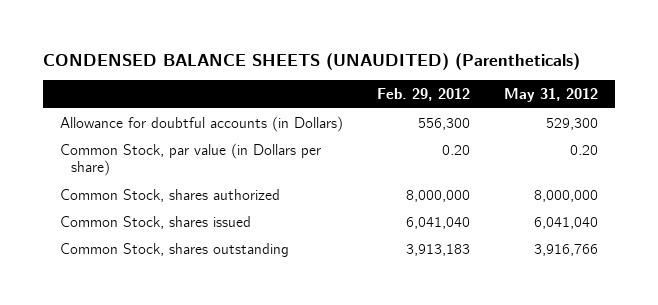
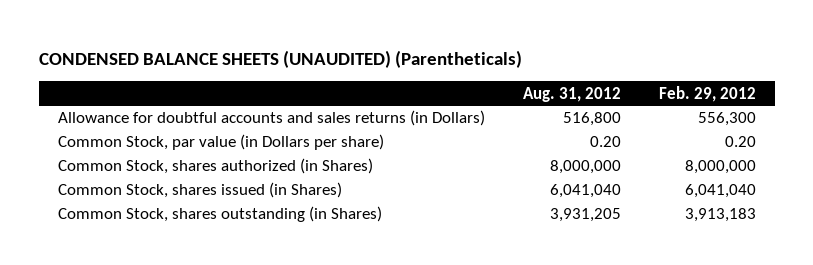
[503,88,598,103] May 31, 2012 -> none
none -> [522,86,621,102] Aug. 31, 2012
[60,115,344,132] Allowance for doubtful accounts (in Dollars) -> [57,110,485,127] Allowance for doubtful accounts and sales returns (in Dollars)
[60,188,281,202] Common Stock, shares authorized -> [57,158,373,175] Common Stock, shares authorized (in Shares)
[60,215,252,229] Common Stock, shares issued -> [57,182,342,199] Common Stock, shares issued (in Shares)
[60,242,290,257] Common Stock, shares outstanding -> [57,206,382,223] Common Stock, shares outstanding (in Shares)

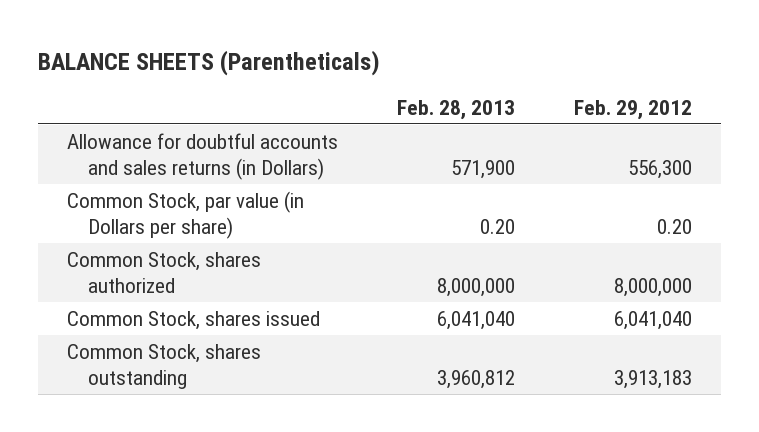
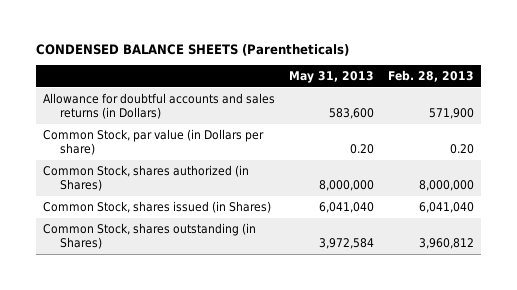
[37,50,380,77] BALANCE SHEETS (Parentheticals) -> [36,43,350,56] CONDENSED BALANCE SHEETS (Parentheticals)
[574,99,693,120] Feb. 29, 2012 -> none
none -> [288,70,374,83] May 31, 2013
[67,251,262,293] Common Stock, shares authorized -> [43,164,250,192] Common Stock, shares authorized (in Shares)
[67,310,321,330] Common Stock, shares issued -> [43,200,272,213] Common Stock, shares issued (in Shares)
[67,343,262,389] Common Stock, shares outstanding -> [43,222,257,250] Common Stock, shares outstanding (in Shares)

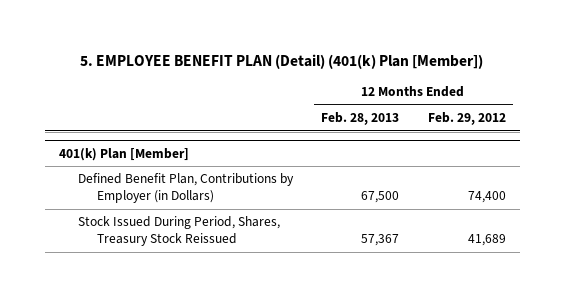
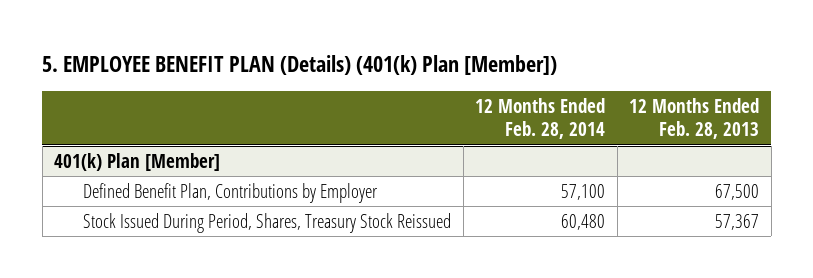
[80,53,484,69] 5. EMPLOYEE BENEFIT PLAN (Detail) (401(k) Plan [Member]) -> [42,54,558,75] 5. EMPLOYEE BENEFIT PLAN (Details) (401(k) Plan [Member])
[427,112,506,126] Feb. 29, 2012 -> none
none -> [475,97,606,140] 12 Months Ended Feb. 28, 2014
[77,173,294,204] Defined Benefit Plan, Contributions by Employer (in Dollars) -> [82,182,378,203] Defined Benefit Plan, Contributions by Employer

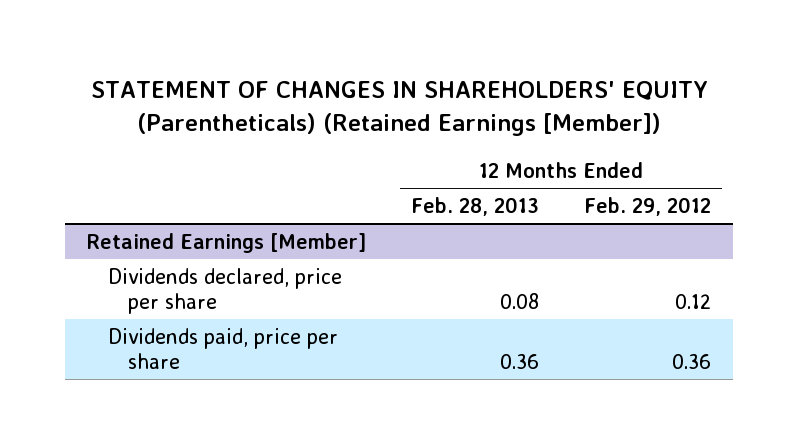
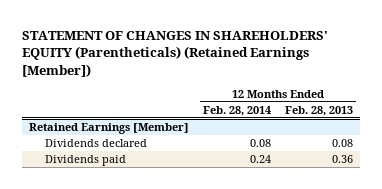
[583,197,711,217] Feb. 29, 2012 -> none
none -> [203,105,272,116] Feb. 28, 2014
[107,267,342,314] Dividends declared, price per share -> [44,139,147,148] Dividends declared
[107,327,338,369] Dividends paid, price per share -> [44,155,126,167] Dividends paid

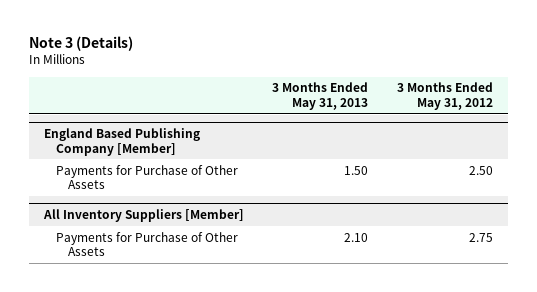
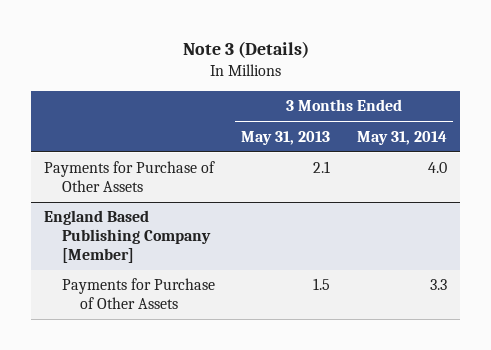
[397,82,494,110] 3 Months Ended May 31, 2012 -> none
none -> [356,130,447,145] May 31, 2014
none -> [44,161,216,193] Payments for Purchase of Other Assets
[42,208,244,222] All Inventory Suppliers [Member] -> none
[55,231,238,257] Payments for Purchase of Other Assets -> none
[344,165,369,175] 1.50 -> [313,278,331,291] 1.5

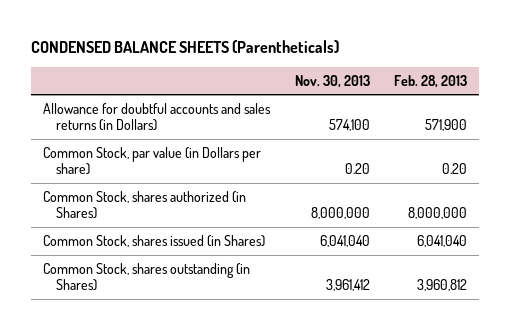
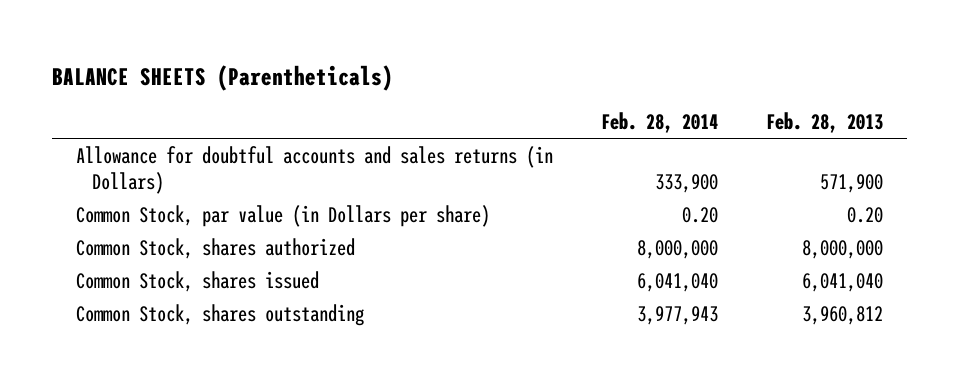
[31,39,340,53] CONDENSED BALANCE SHEETS (Parentheticals) -> [52,64,394,91] BALANCE SHEETS (Parentheticals)
[294,74,370,88] Nov. 30, 2013 -> none
none -> [601,112,719,134] Feb. 28, 2014
[43,190,247,220] Common Stock, shares authorized (in Shares) -> [76,237,356,259] Common Stock, shares authorized
[43,234,266,247] Common Stock, shares issued (in Shares) -> [76,270,320,292] Common Stock, shares issued
[43,262,251,292] Common Stock, shares outstanding (in Shares) -> [76,303,365,326] Common Stock, shares outstanding

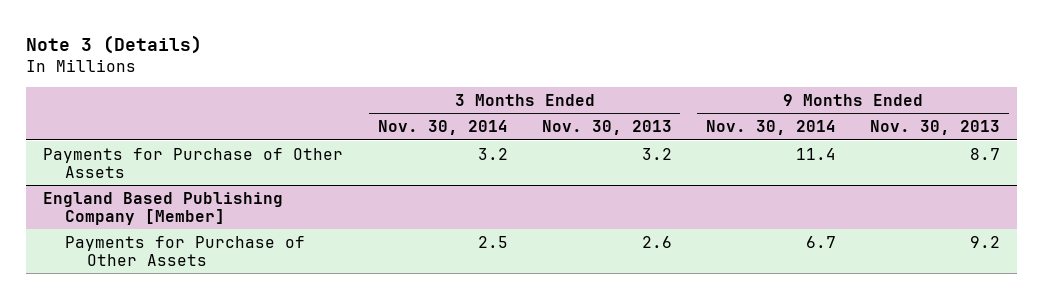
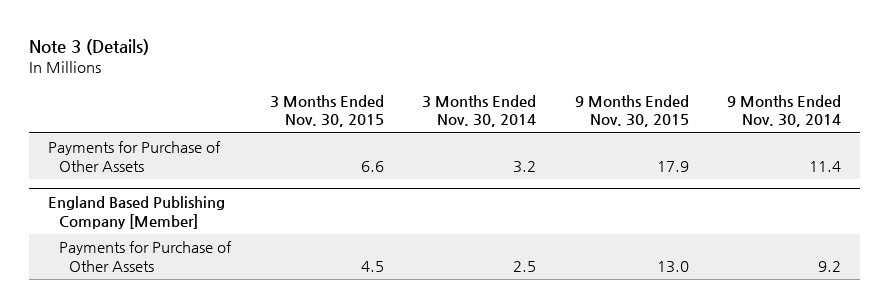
[541,120,672,136] Nov. 30, 2013 -> none
[870,120,1001,136] Nov. 30, 2013 -> none
none -> [269,94,384,128] 3 Months Ended Nov. 30, 2015
none -> [574,94,689,128] 9 Months Ended Nov. 30, 2015
[805,235,836,248] 6.7 -> [818,261,842,273] 9.2

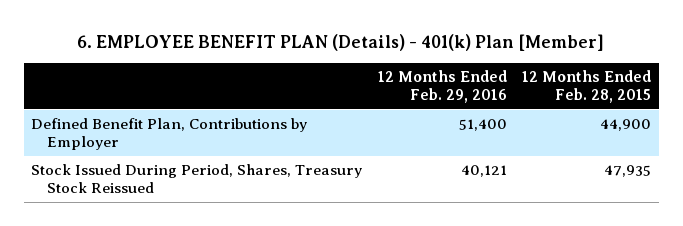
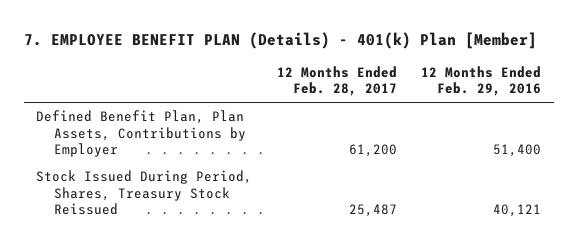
[77,33,605,51] 6. EMPLOYEE BENEFIT PLAN (Details) - 401(k) Plan [Member] -> [23,32,537,50] 7. EMPLOYEE BENEFIT PLAN (Details) - 401(k) Plan [Member]
[522,70,652,104] 12 Months Ended Feb. 28, 2015 -> none
none -> [276,65,397,97] 12 Months Ended Feb. 28, 2017
[31,118,308,151] Defined Benefit Plan, Contributions by Employer -> [36,110,246,158] Defined Benefit Plan, Plan Assets, Contributions by Employer

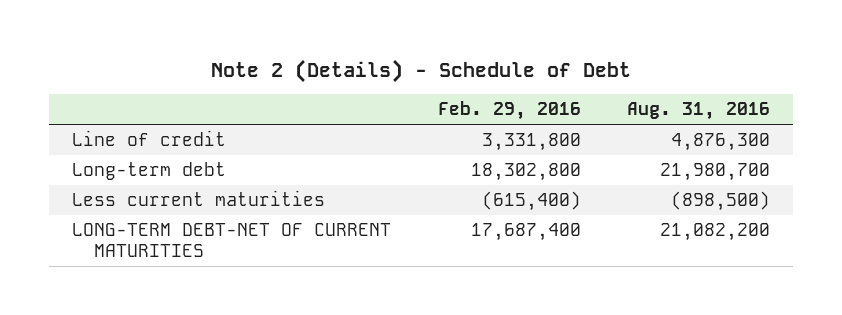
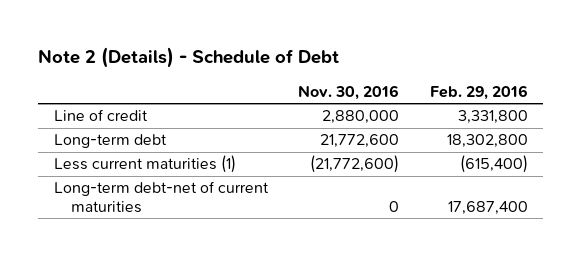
[626,102,770,121] Aug. 31, 2016 -> none
none -> [298,85,400,101] Nov. 30, 2016
[72,190,326,207] Less current maturities -> [53,155,236,174] Less current maturities (1)
[72,223,392,257] LONG-TERM DEBT-NET OF CURRENT MATURITIES -> [53,181,269,214] Long-term debt-net of current maturities

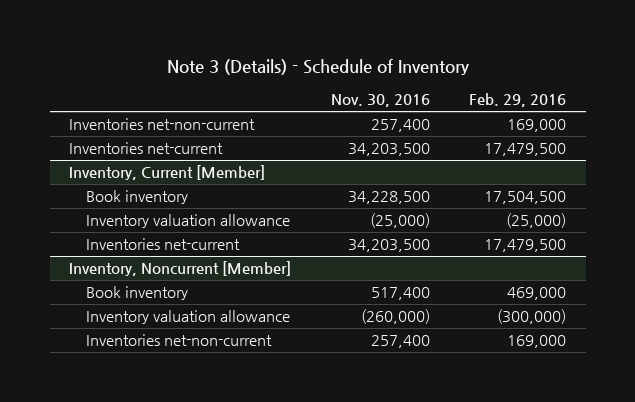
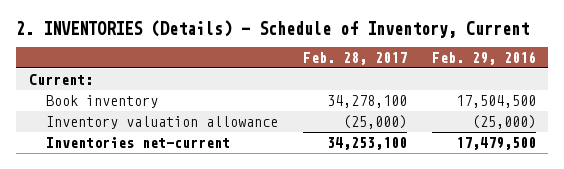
[166,59,469,76] Note 3 (Details) - Schedule of Inventory -> [16,19,530,38] 2. INVENTORIES (Details) - Schedule of Inventory, Current
[330,94,430,108] Nov. 30, 2016 -> none
none -> [302,51,407,65] Feb. 28, 2017
[69,118,256,131] Inventories net-non-current -> none
[69,142,224,155] Inventories net-current -> none
[69,165,266,181] Inventory, Current [Member] -> none
none -> [28,73,93,85] Current:
[69,261,292,277] Inventory, Noncurrent [Member] -> none
[85,286,188,301] Book inventory -> none
[85,310,290,325] Inventory valuation allowance -> none
[85,334,272,347] Inventories net-non-current -> none

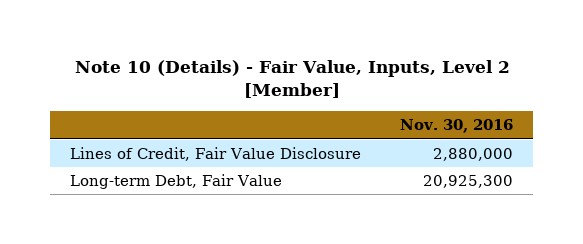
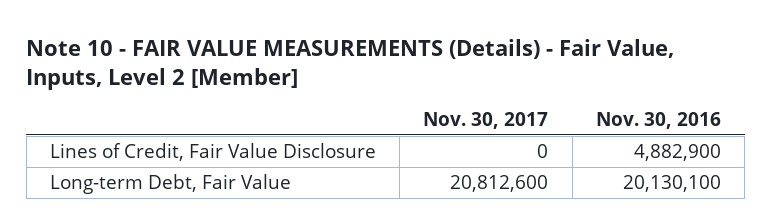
[74,60,510,99] Note 10 (Details) - Fair Value, Inputs, Level 2 [Member] -> [26,38,675,90] Note 10 - FAIR VALUE MEASUREMENTS (Details) - Fair Value, Inputs, Level 2 [Member]
none -> [423,112,549,130] Nov. 30, 2017
[433,148,514,162] 2,880,000 -> [633,144,721,162] 4,882,900
[423,175,514,189] 20,925,300 -> [622,175,721,193] 20,130,100

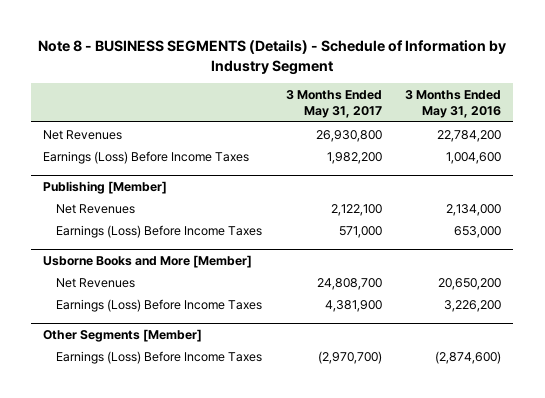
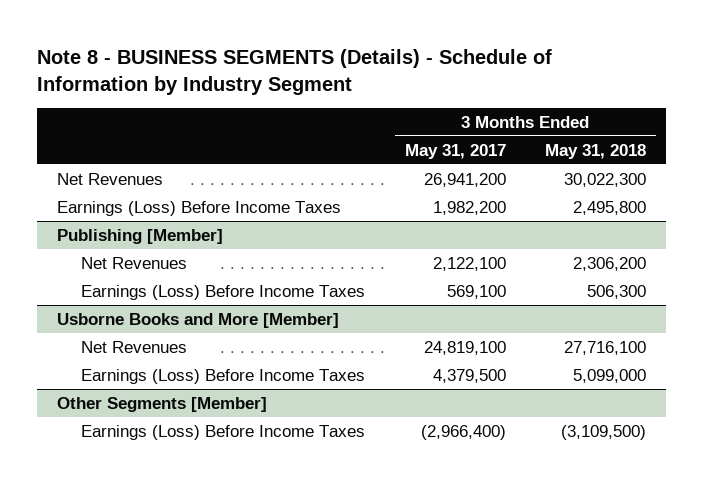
[405,89,502,119] 3 Months Ended May 31, 2016 -> none
none -> [545,143,647,159] May 31, 2018
[315,129,382,142] 26,930,800 -> [423,172,506,187] 26,941,200
[338,225,382,238] 571,000 -> [446,284,506,299] 569,100
[316,277,382,290] 24,808,700 -> [423,340,506,355] 24,819,100
[324,299,382,312] 4,381,900 -> [432,368,506,383] 4,379,500
[317,350,382,364] (2,970,700) -> [420,424,506,440] (2,966,400)

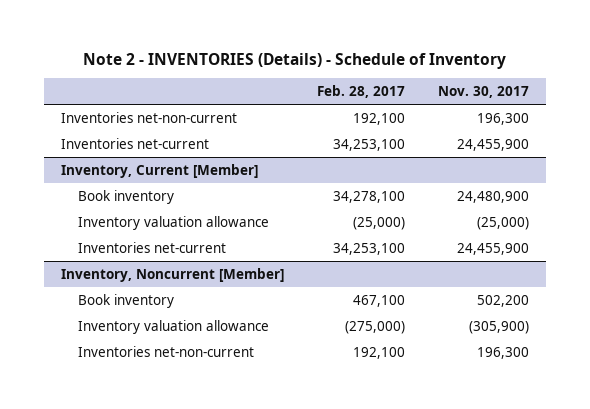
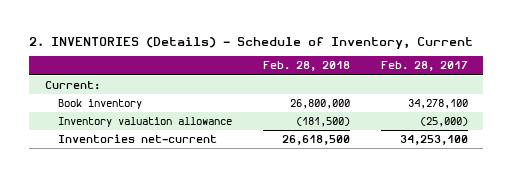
[82,52,506,69] Note 2 - INVENTORIES (Details) - Schedule of Inventory -> [29,36,474,49] 2. INVENTORIES (Details) - Schedule of Inventory, Current
[438,85,530,98] Nov. 30, 2017 -> none
none -> [262,61,350,72] Feb. 28, 2018
[60,111,237,123] Inventories net-non-current -> none
[60,137,209,149] Inventories net-current -> none
[60,163,258,178] Inventory, Current [Member] -> none
none -> [44,81,100,91] Current:
[60,267,284,282] Inventory, Noncurrent [Member] -> none
[78,293,175,308] Book inventory -> none
[78,319,270,334] Inventory valuation allowance -> none
[78,345,255,357] Inventories net-non-current -> none

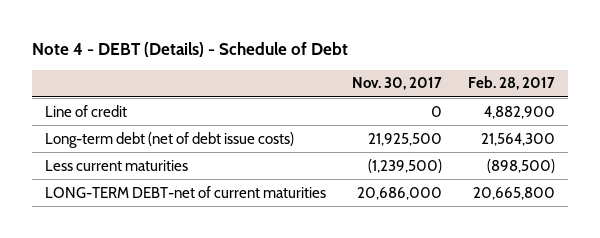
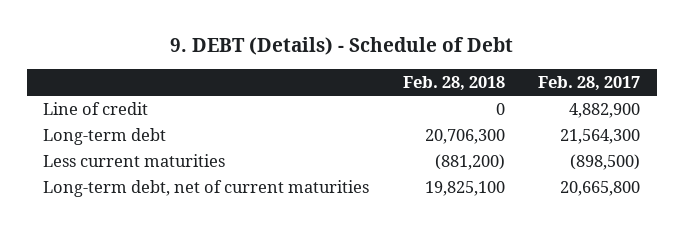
[31,42,348,58] Note 4 - DEBT (Details) - Schedule of Debt -> [169,37,513,56] 9. DEBT (Details) - Schedule of Debt
[351,77,442,91] Nov. 30, 2017 -> none
none -> [402,75,505,91] Feb. 28, 2018
[44,131,294,148] Long-term debt (net of debt issue costs) -> [43,128,167,146] Long-term debt
[44,185,326,198] LONG-TERM DEBT-net of current maturities -> [43,180,370,198] Long-term debt, net of current maturities

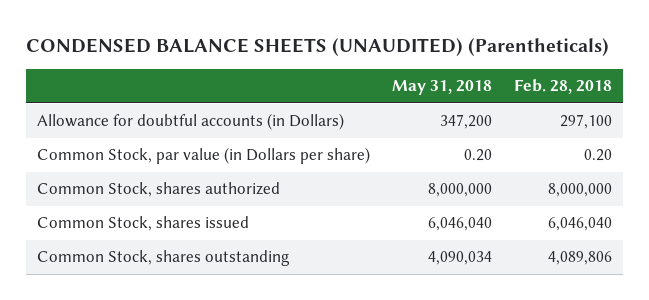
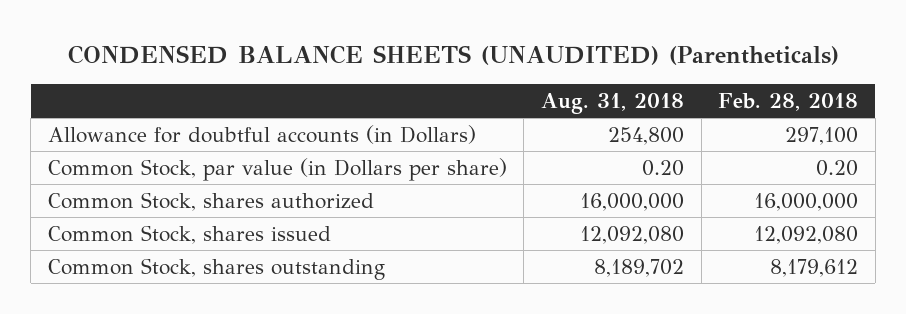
[391,80,492,96] May 31, 2018 -> none
none -> [541,92,685,114] Aug. 31, 2018
[547,183,612,198] 8,000,000 -> [754,192,859,211] 16,000,000
[547,217,612,232] 6,046,040 -> [754,225,859,244] 12,092,080
[547,251,612,266] 4,089,806 -> [770,258,859,277] 8,179,612

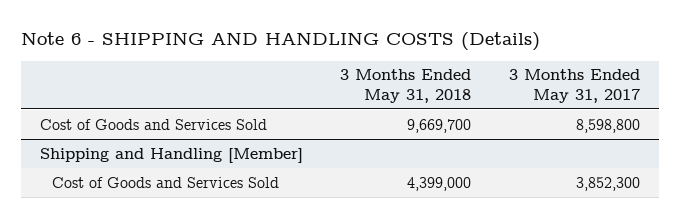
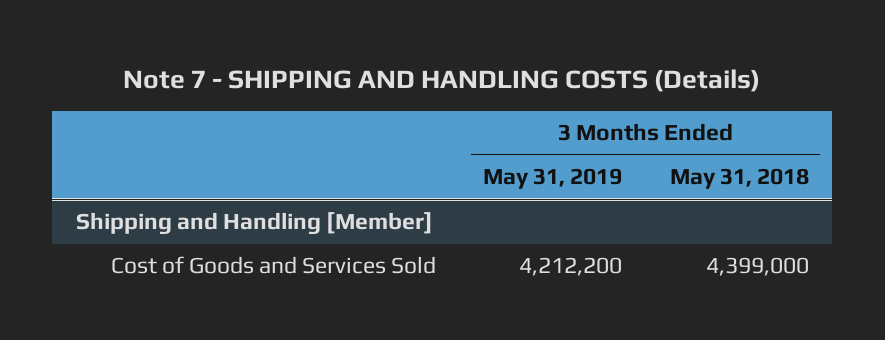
[20,32,540,52] Note 6 - SHIPPING AND HANDLING COSTS (Details) -> [123,69,761,93] Note 7 - SHIPPING AND HANDLING COSTS (Details)
[508,69,640,103] 3 Months Ended May 31, 2017 -> none
none -> [483,168,623,190] May 31, 2019
[39,118,267,130] Cost of Goods and Services Sold -> none

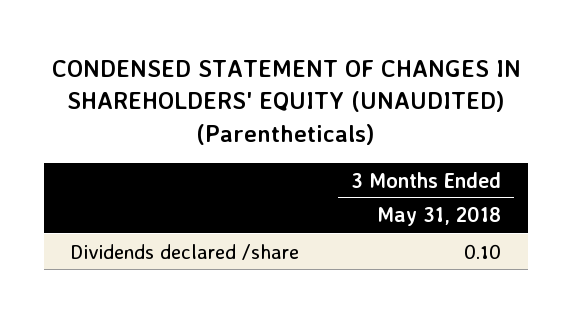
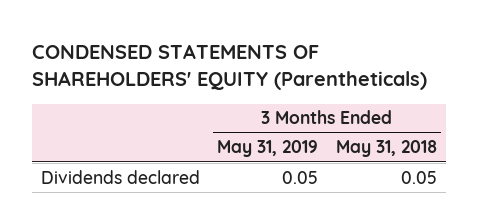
[51,59,521,146] CONDENSED STATEMENT OF CHANGES IN SHAREHOLDERS' EQUITY (UNAUDITED) (Parentheticals) -> [31,43,427,91] CONDENSED STATEMENTS OF SHAREHOLDERS' EQUITY (Parentheticals)
none -> [217,140,319,158] May 31, 2019
[70,243,300,260] Dividends declared /share -> [40,169,200,184] Dividends declared
[464,243,502,259] 0.10 -> [400,170,437,184] 0.05

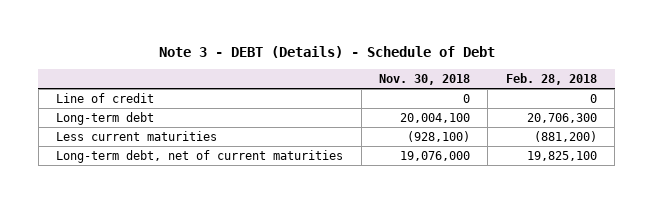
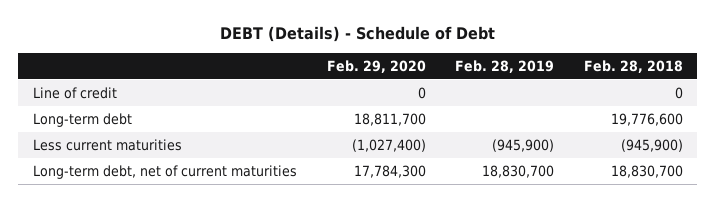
[158,45,495,58] Note 3 - DEBT (Details) - Schedule of Debt -> [219,26,495,43] DEBT (Details) - Schedule of Debt
[379,73,471,85] Nov. 30, 2018 -> none
none -> [326,59,426,73] Feb. 29, 2020
none -> [455,59,555,73] Feb. 28, 2019
[526,113,597,124] 20,706,300 -> [610,112,683,126] 19,776,600
[533,131,597,143] (881,200) -> [620,138,683,152] (945,900)
[526,151,597,162] 19,825,100 -> [610,164,683,178] 18,830,700

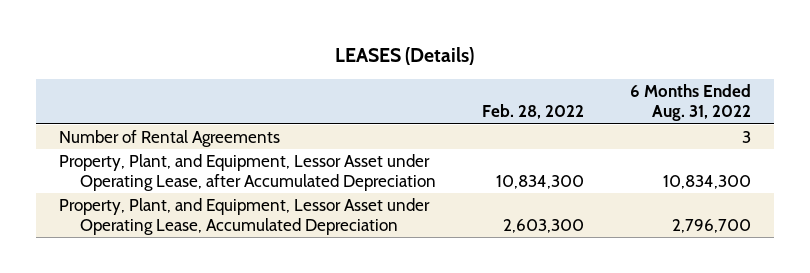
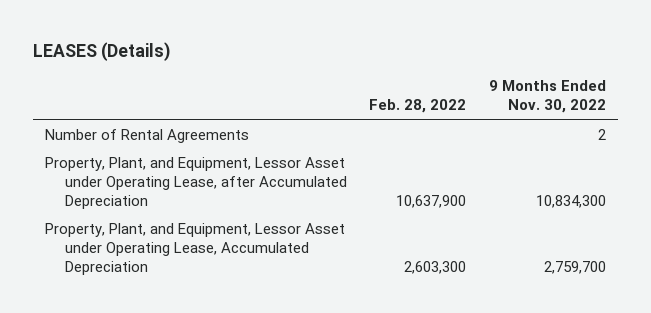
[630,84,752,122] 6 Months Ended Aug. 31, 2022 -> none
none -> [489,80,607,114] 9 Months Ended Nov. 30, 2022
[496,175,585,190] 10,834,300 -> [396,194,467,208] 10,637,900

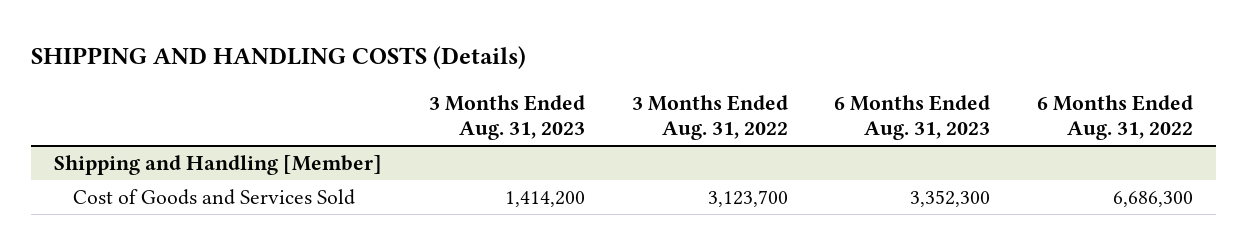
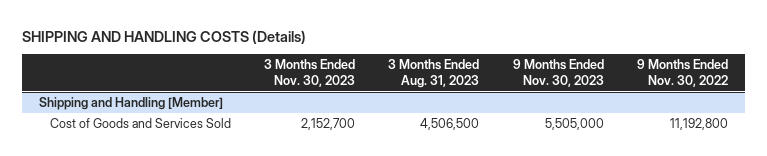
[631,94,788,141] 3 Months Ended Aug. 31, 2022 -> none
[834,94,991,141] 6 Months Ended Aug. 31, 2023 -> none
[1037,94,1194,141] 6 Months Ended Aug. 31, 2022 -> none
none -> [263,59,355,88] 3 Months Ended Nov. 30, 2023
none -> [512,59,604,88] 9 Months Ended Nov. 30, 2023
none -> [636,59,728,88] 9 Months Ended Nov. 30, 2022
[504,191,585,208] 1,414,200 -> [420,118,480,131] 4,506,500

